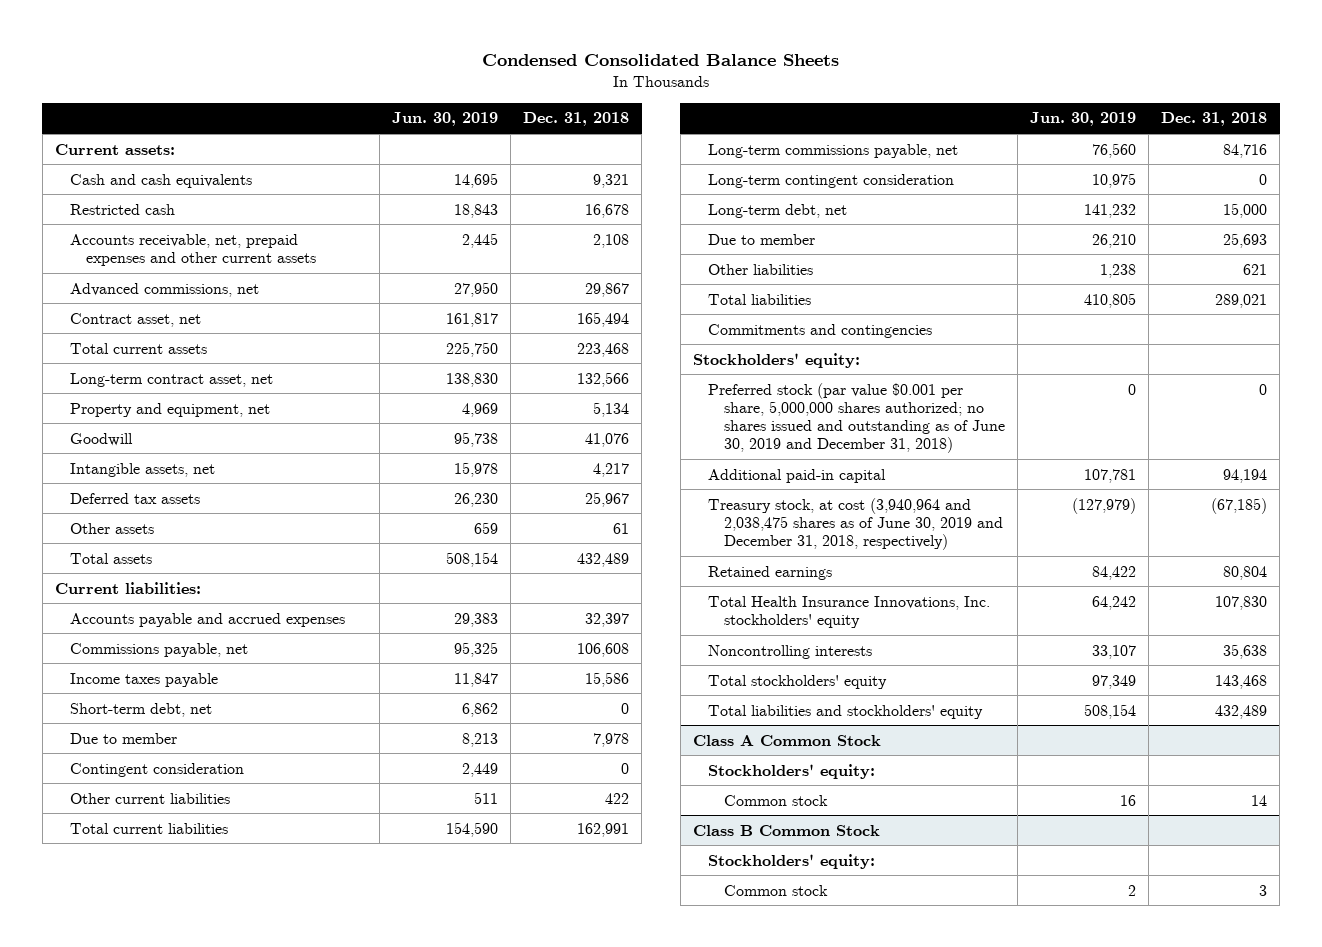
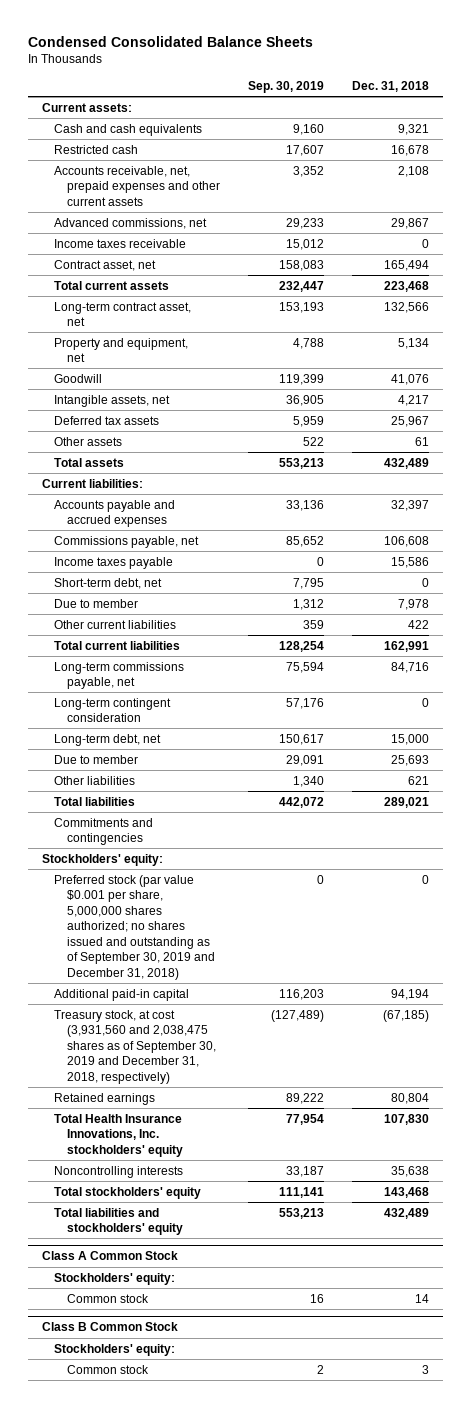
[391,112,498,127] Jun. 30, 2019 -> none
none -> [247,81,324,94] Sep. 30, 2019
none -> [54,238,187,248] Income taxes receivable
[70,762,245,777] Contingent consideration -> none
[708,382,1006,454] Preferred stock (par value $0.001 per share, 5,000,000 shares authorized; no shares issued and outstanding as of June 30, 2019 and December 31, 2018) -> [54,874,215,980] Preferred stock (par value $0.001 per share, 5,000,000 shares authorized; no shares issued and outstanding as of September 30, 2019 and December 31, 2018)
[708,497,1004,550] Treasury stock, at cost (3,940,964 and 2,038,475 shares as of June 30, 2019 and December 31, 2018, respectively) -> [54,1009,216,1084] Treasury stock, at cost (3,931,560 and 2,038,475 shares as of September 30, 2019 and December 31, 2018, respectively)

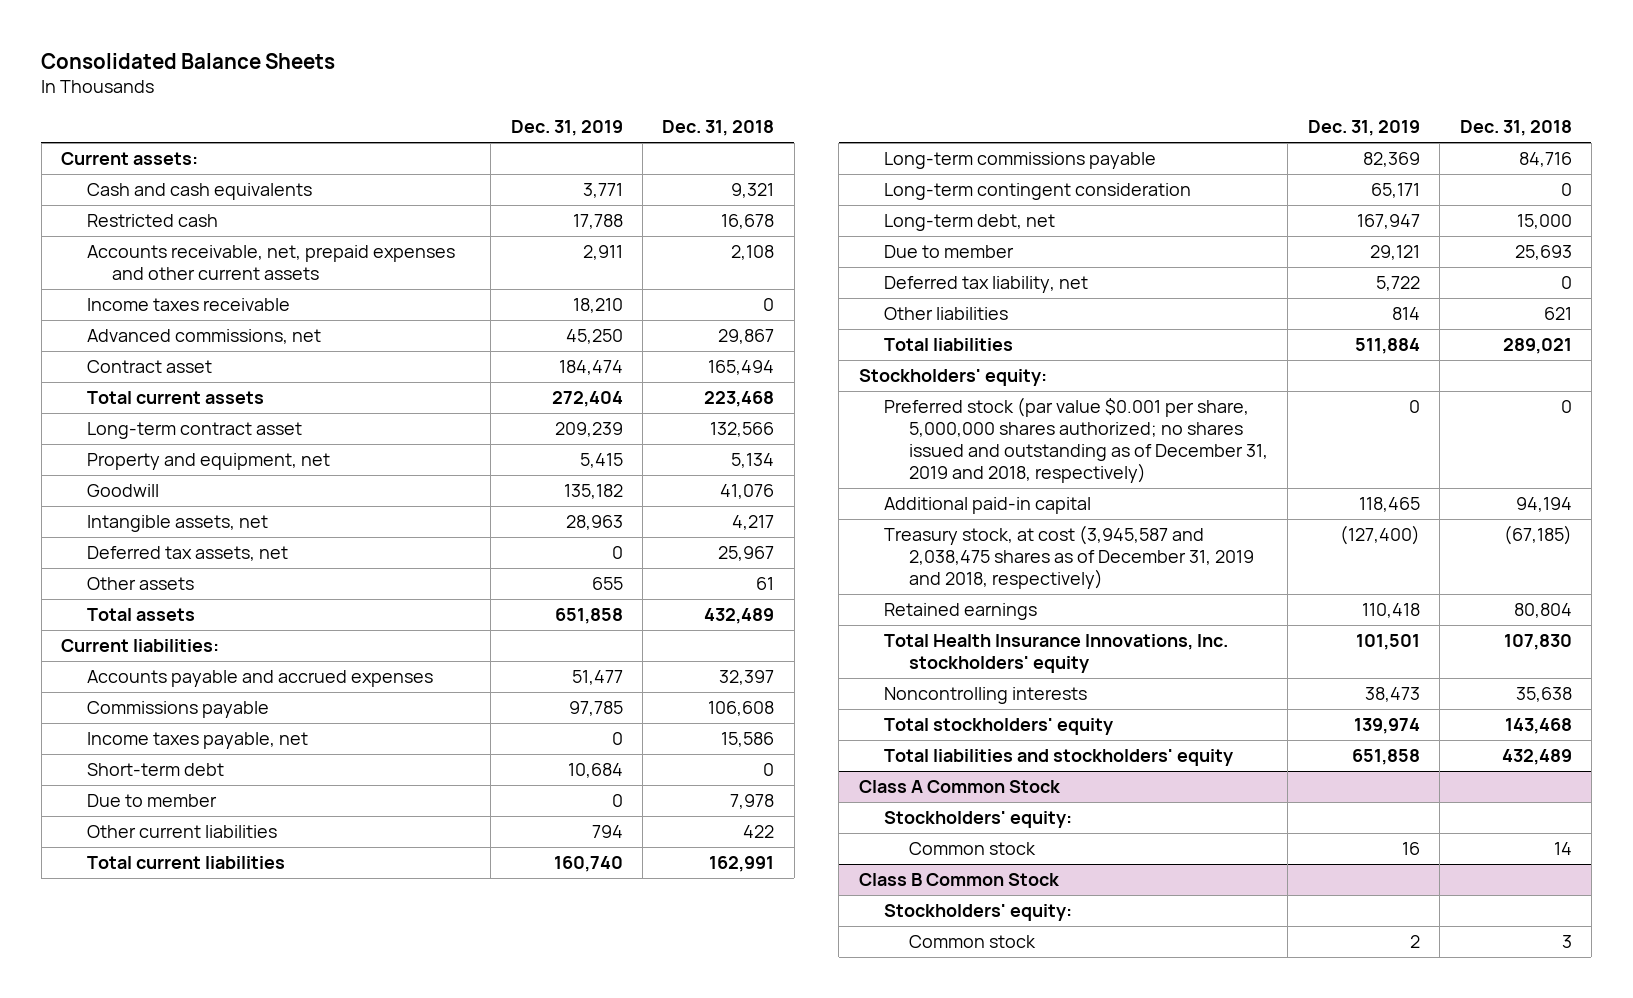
[28,35,314,47] Condensed Consolidated Balance Sheets -> [41,53,336,70] Consolidated Balance Sheets
[247,81,324,94] Sep. 30, 2019 -> none
none -> [510,120,623,137] Dec. 31, 2019
[54,217,208,229] Advanced commissions, net -> [86,328,321,344] Advanced commissions, net
[54,259,157,271] Contract asset, net -> [86,359,212,373] Contract asset
[54,301,192,327] Long-term contract asset, net -> [86,421,302,439] Long-term contract asset
[54,415,160,425] Deferred tax assets -> [86,545,288,561] Deferred tax assets, net
[54,535,200,548] Commissions payable, net -> [86,700,269,718] Commissions payable
[54,556,174,569] Income taxes payable -> [86,731,308,749] Income taxes payable, net
[54,577,163,589] Short-term debt, net -> [86,762,224,776] Short-term debt
[54,661,185,690] Long-term commissions payable, net -> [883,151,1156,169] Long-term commissions payable
none -> [883,275,1088,293] Deferred tax liability, net
[54,817,154,846] Commitments and contingencies -> none
[54,874,215,980] Preferred stock (par value $0.001 per share, 5,000,000 shares authorized; no shares issued and outstanding as of September 30, 2019 and December 31, 2018) -> [883,396,1269,484] Preferred stock (par value $0.001 per share, 5,000,000 shares authorized; no shares issued and outstanding as of December 31, 2019 and 2018, respectively)
[54,1009,216,1084] Treasury stock, at cost (3,931,560 and 2,038,475 shares as of September 30, 2019 and December 31, 2018, respectively) -> [883,524,1255,589] Treasury stock, at cost (3,945,587 and 2,038,475 shares as of December 31, 2019 and 2018, respectively)

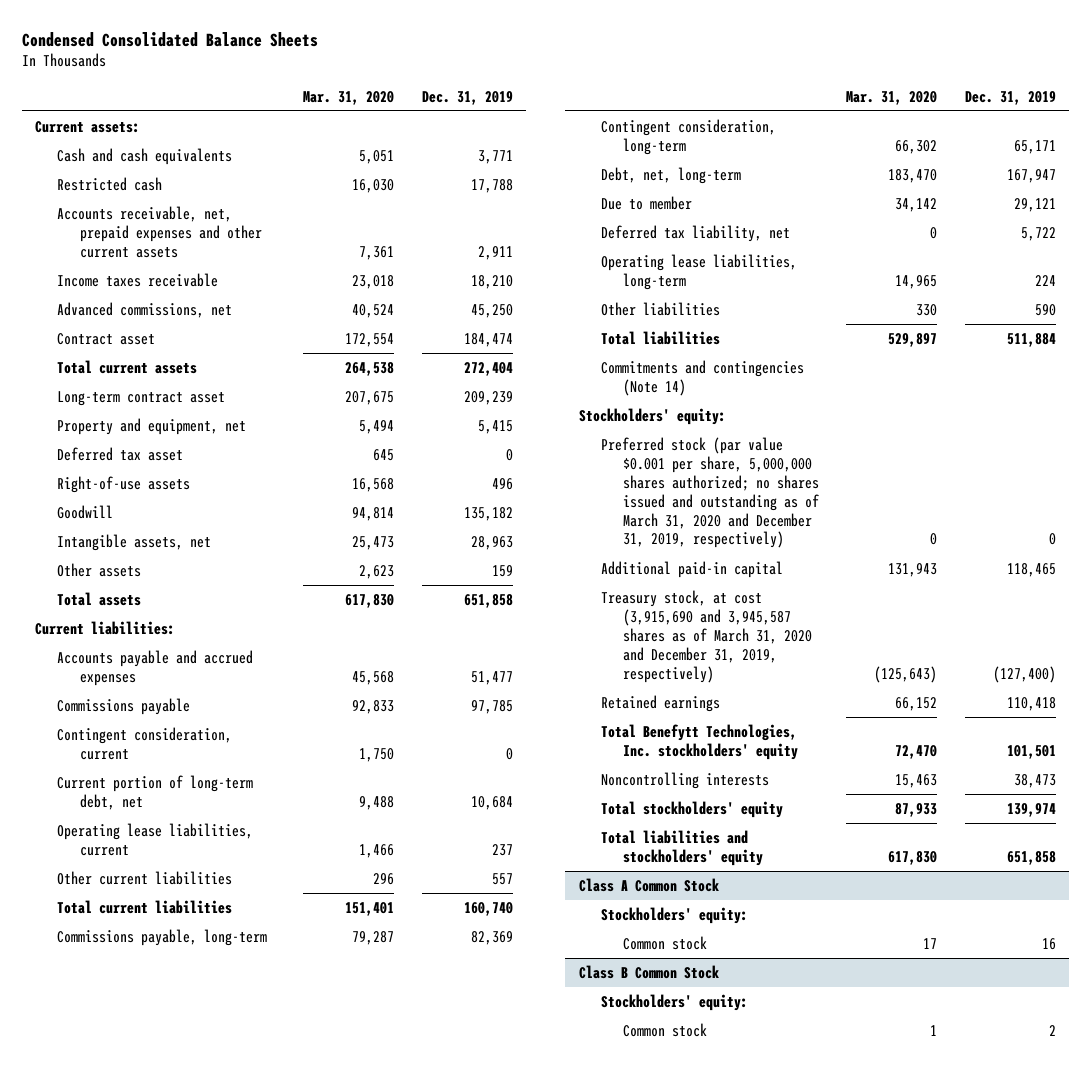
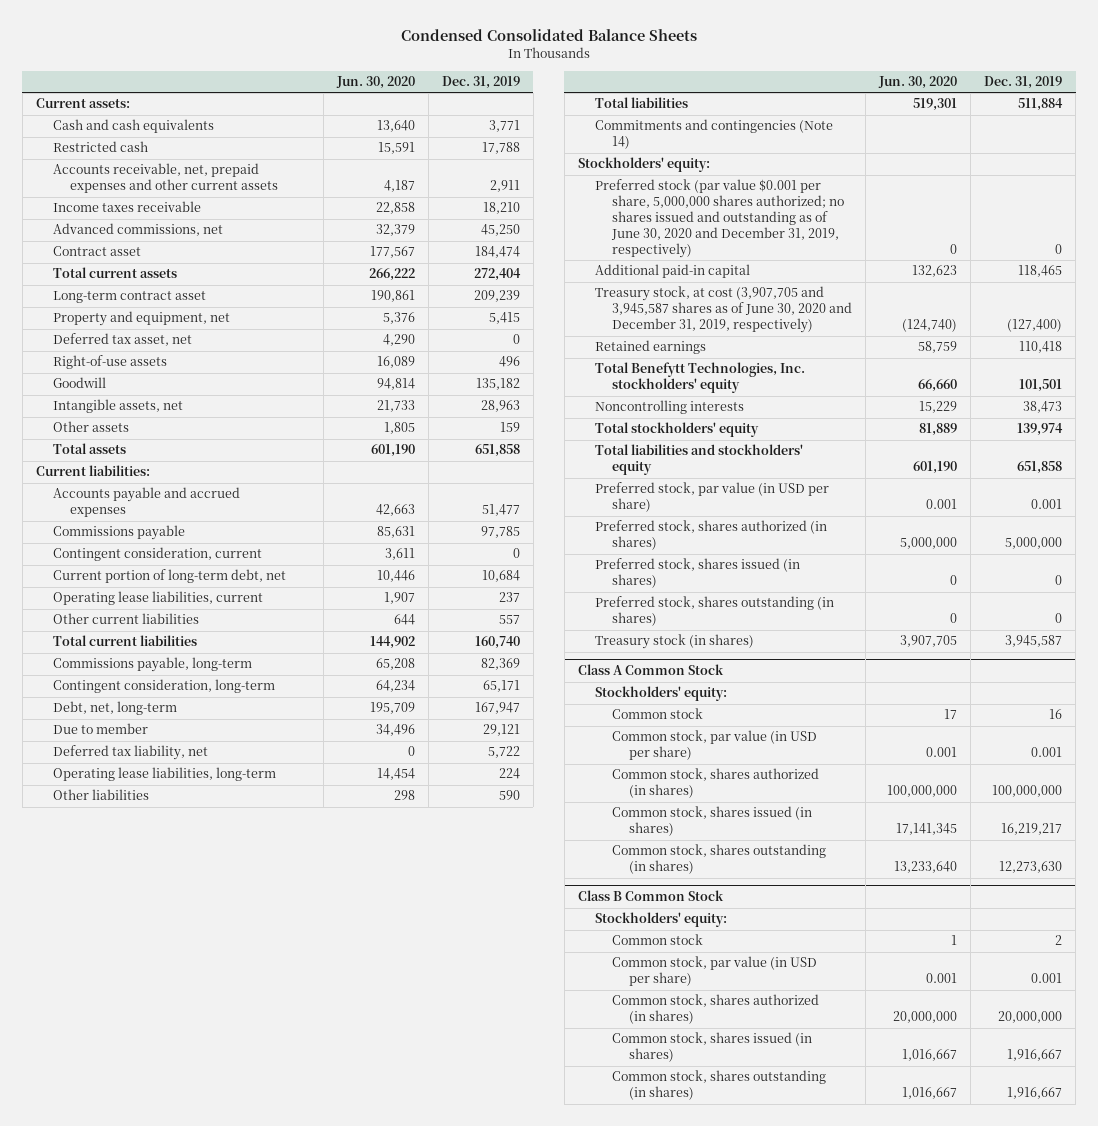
[303,90,395,105] Mar. 31, 2020 -> none
none -> [335,76,415,90] Jun. 30, 2020
[57,446,184,461] Deferred tax asset -> [52,333,192,347] Deferred tax asset, net
[600,436,819,549] Preferred stock (par value $0.001 per share, 5,000,000 shares authorized; no shares issued and outstanding as of March 31, 2020 and December 31, 2019, respectively) -> [594,179,844,259] Preferred stock (par value $0.001 per share, 5,000,000 shares authorized; no shares issued and outstanding as of June 30, 2020 and December 31, 2019, respectively)
[600,589,812,683] Treasury stock, at cost (3,915,690 and 3,945,587 shares as of March 31, 2020 and December 31, 2019, respectively) -> [594,286,852,334] Treasury stock, at cost (3,907,705 and 3,945,587 shares as of June 30, 2020 and December 31, 2019, respectively)
none -> [594,482,829,513] Preferred stock, par value (in USD per share)
none -> [594,520,827,551] Preferred stock, shares authorized (in shares)
none -> [594,558,800,589] Preferred stock, shares issued (in shares)
none -> [594,596,834,627] Preferred stock, shares outstanding (in shares)
none -> [594,634,754,650] Treasury stock (in shares)
none -> [611,730,817,761] Common stock, par value (in USD per share)
none -> [611,768,819,799] Common stock, shares authorized (in shares)
none -> [611,806,812,837] Common stock, shares issued (in shares)
none -> [611,844,826,875] Common stock, shares outstanding (in shares)
none -> [611,956,817,987] Common stock, par value (in USD per share)
none -> [611,994,819,1025] Common stock, shares authorized (in shares)
none -> [611,1032,812,1063] Common stock, shares issued (in shares)
none -> [611,1070,826,1101] Common stock, shares outstanding (in shares)

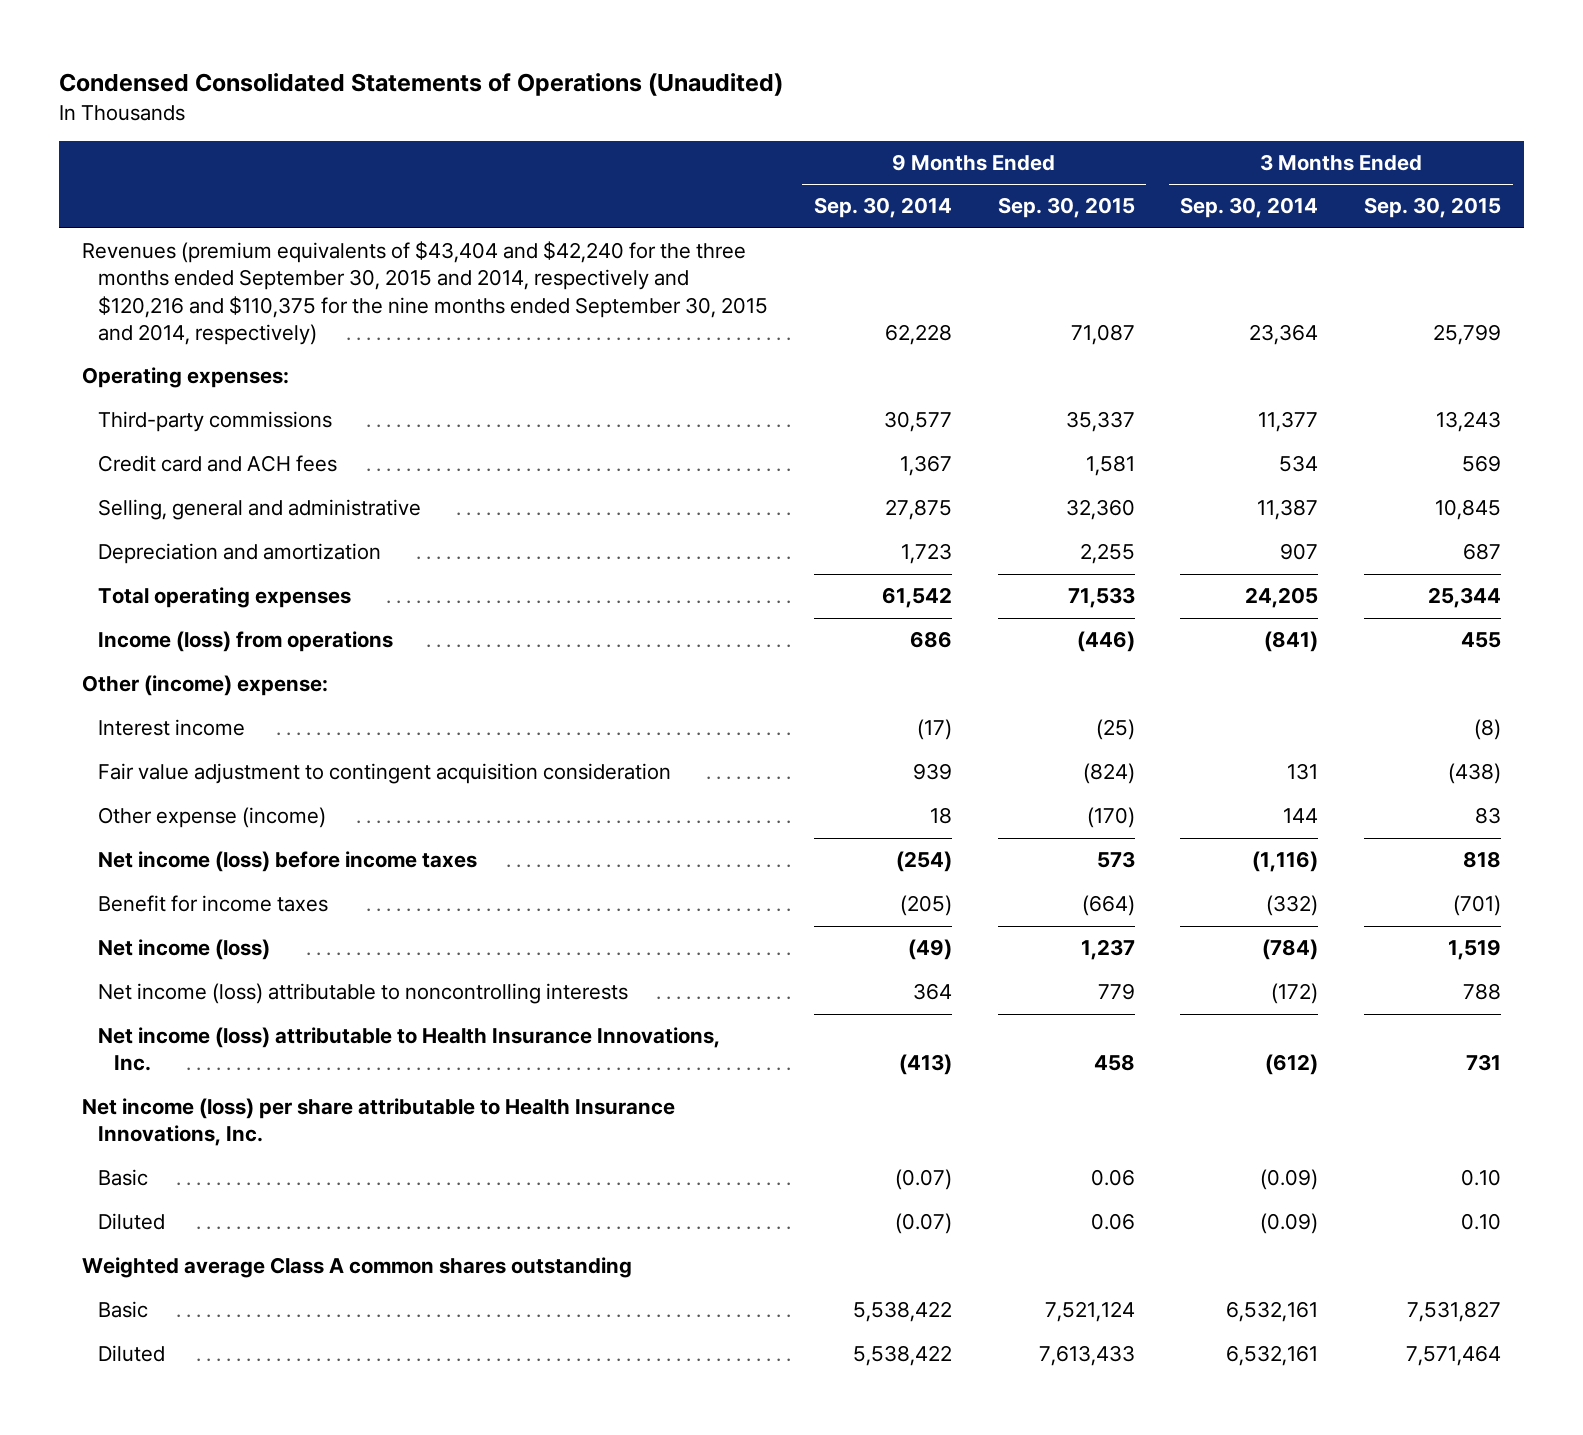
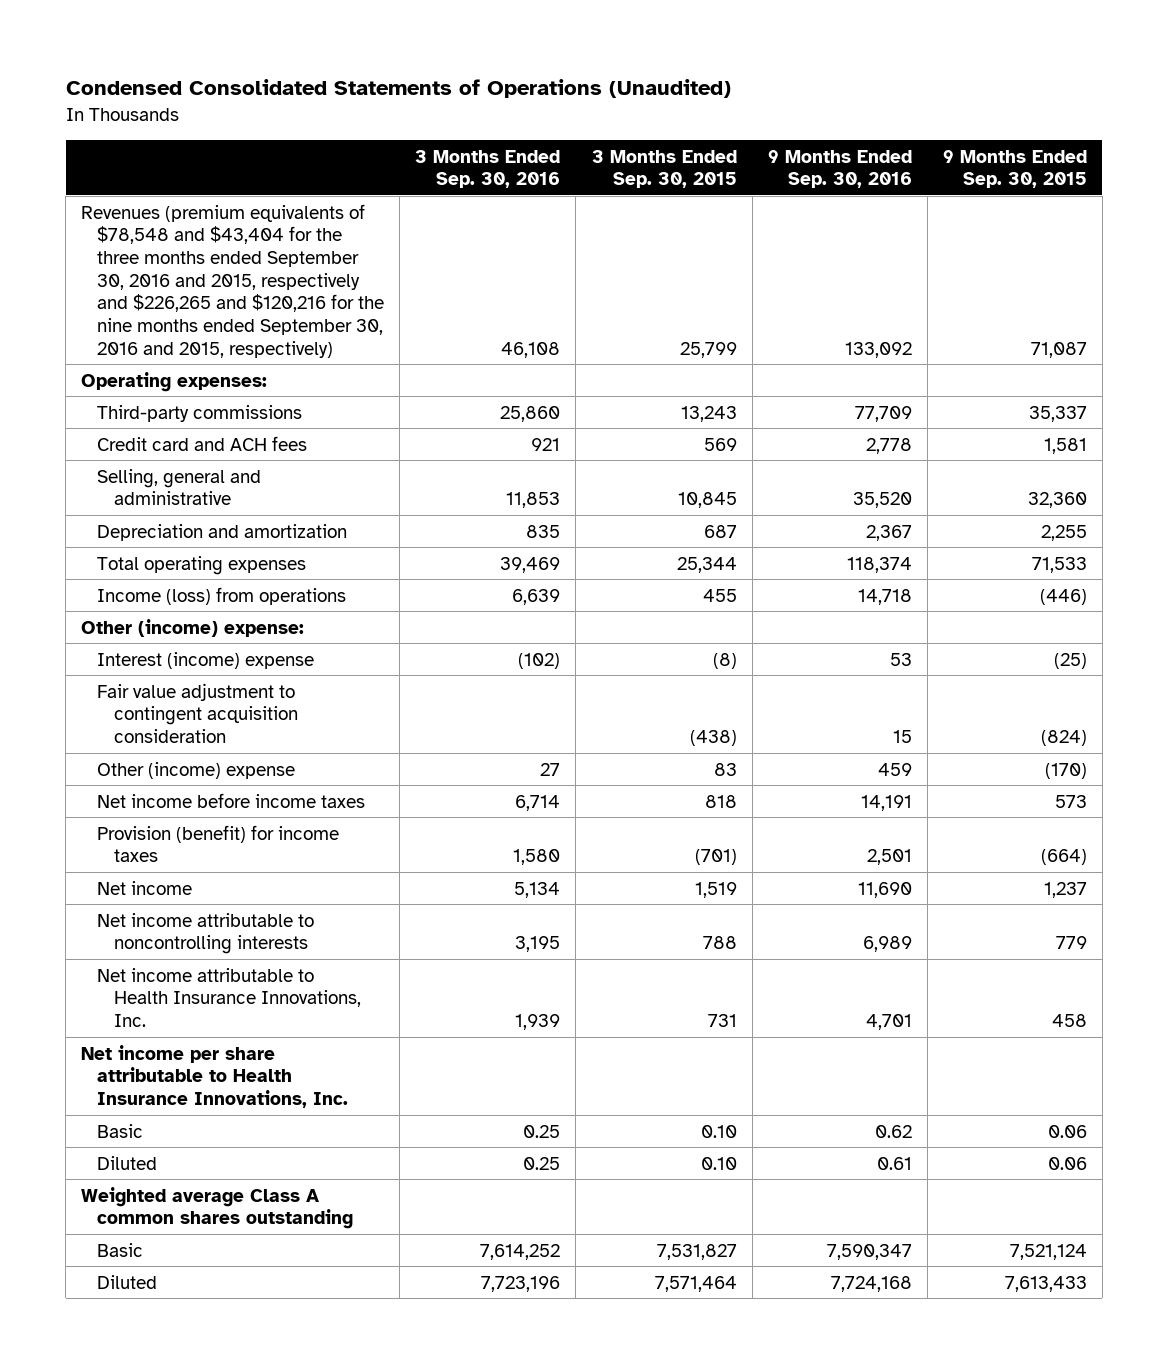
[813,197,952,219] Sep. 30, 2014 -> none
[1180,197,1319,219] Sep. 30, 2014 -> none
none -> [415,149,561,189] 3 Months Ended Sep. 30, 2016
none -> [767,149,912,189] 9 Months Ended Sep. 30, 2016
[81,241,768,345] Revenues (premium equivalents of $43,404 and $42,240 for the three months ended September 30, 2015 and 2014, respectively and $120,216 and $110,375 for the nine months ended September 30, 2015 and 2014, respectively) -> [81,203,385,358] Revenues (premium equivalents of $78,548 and $43,404 for the three months ended September 30, 2016 and 2015, respectively and $226,265 and $120,216 for the nine months ended September 30, 2016 and 2015, respectively)
[97,719,245,737] Interest income -> [97,651,315,669] Interest (income) expense
[97,807,326,829] Other expense (income) -> [97,761,296,779] Other (income) expense
[97,851,477,873] Net income (loss) before income taxes -> [97,792,366,808] Net income before income taxes
[97,895,328,913] Benefit for income taxes -> [97,824,340,863] Provision (benefit) for income taxes
[97,939,270,961] Net income (loss) -> [97,880,193,895] Net income
[97,983,628,1005] Net income (loss) attributable to noncontrolling interests -> [97,912,315,955] Net income attributable to noncontrolling interests
[97,1027,720,1072] Net income (loss) attributable to Health Insurance Innovations, Inc. -> [97,967,361,1027] Net income attributable to Health Insurance Innovations, Inc.
[81,1098,675,1147] Net income (loss) per share attributable to Health Insurance Innovations, Inc. -> [81,1044,349,1108] Net income per share attributable to Health Insurance Innovations, Inc.

